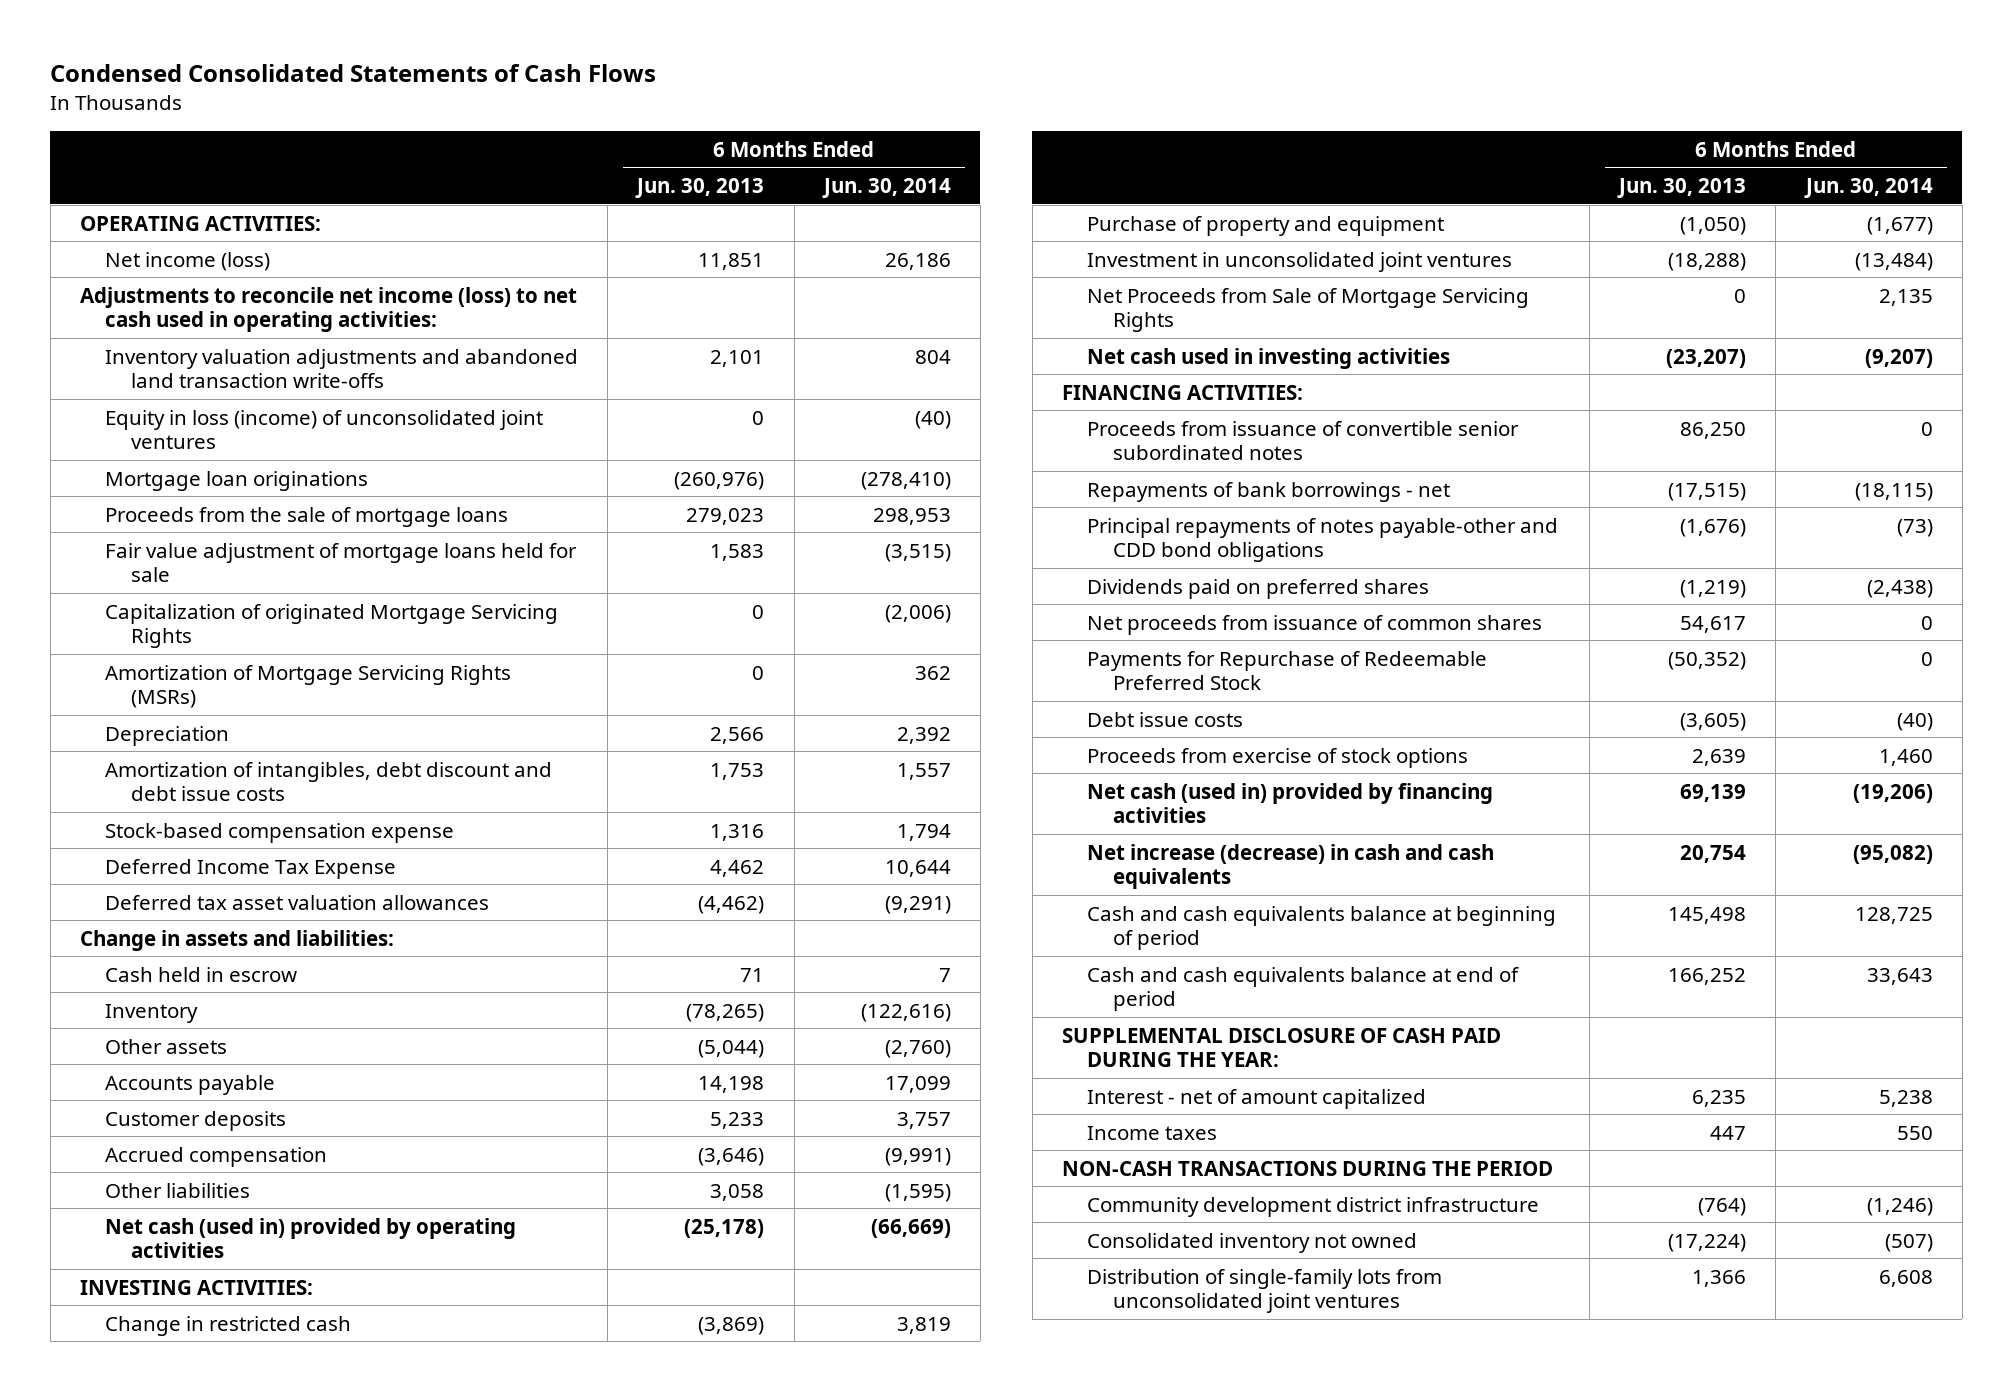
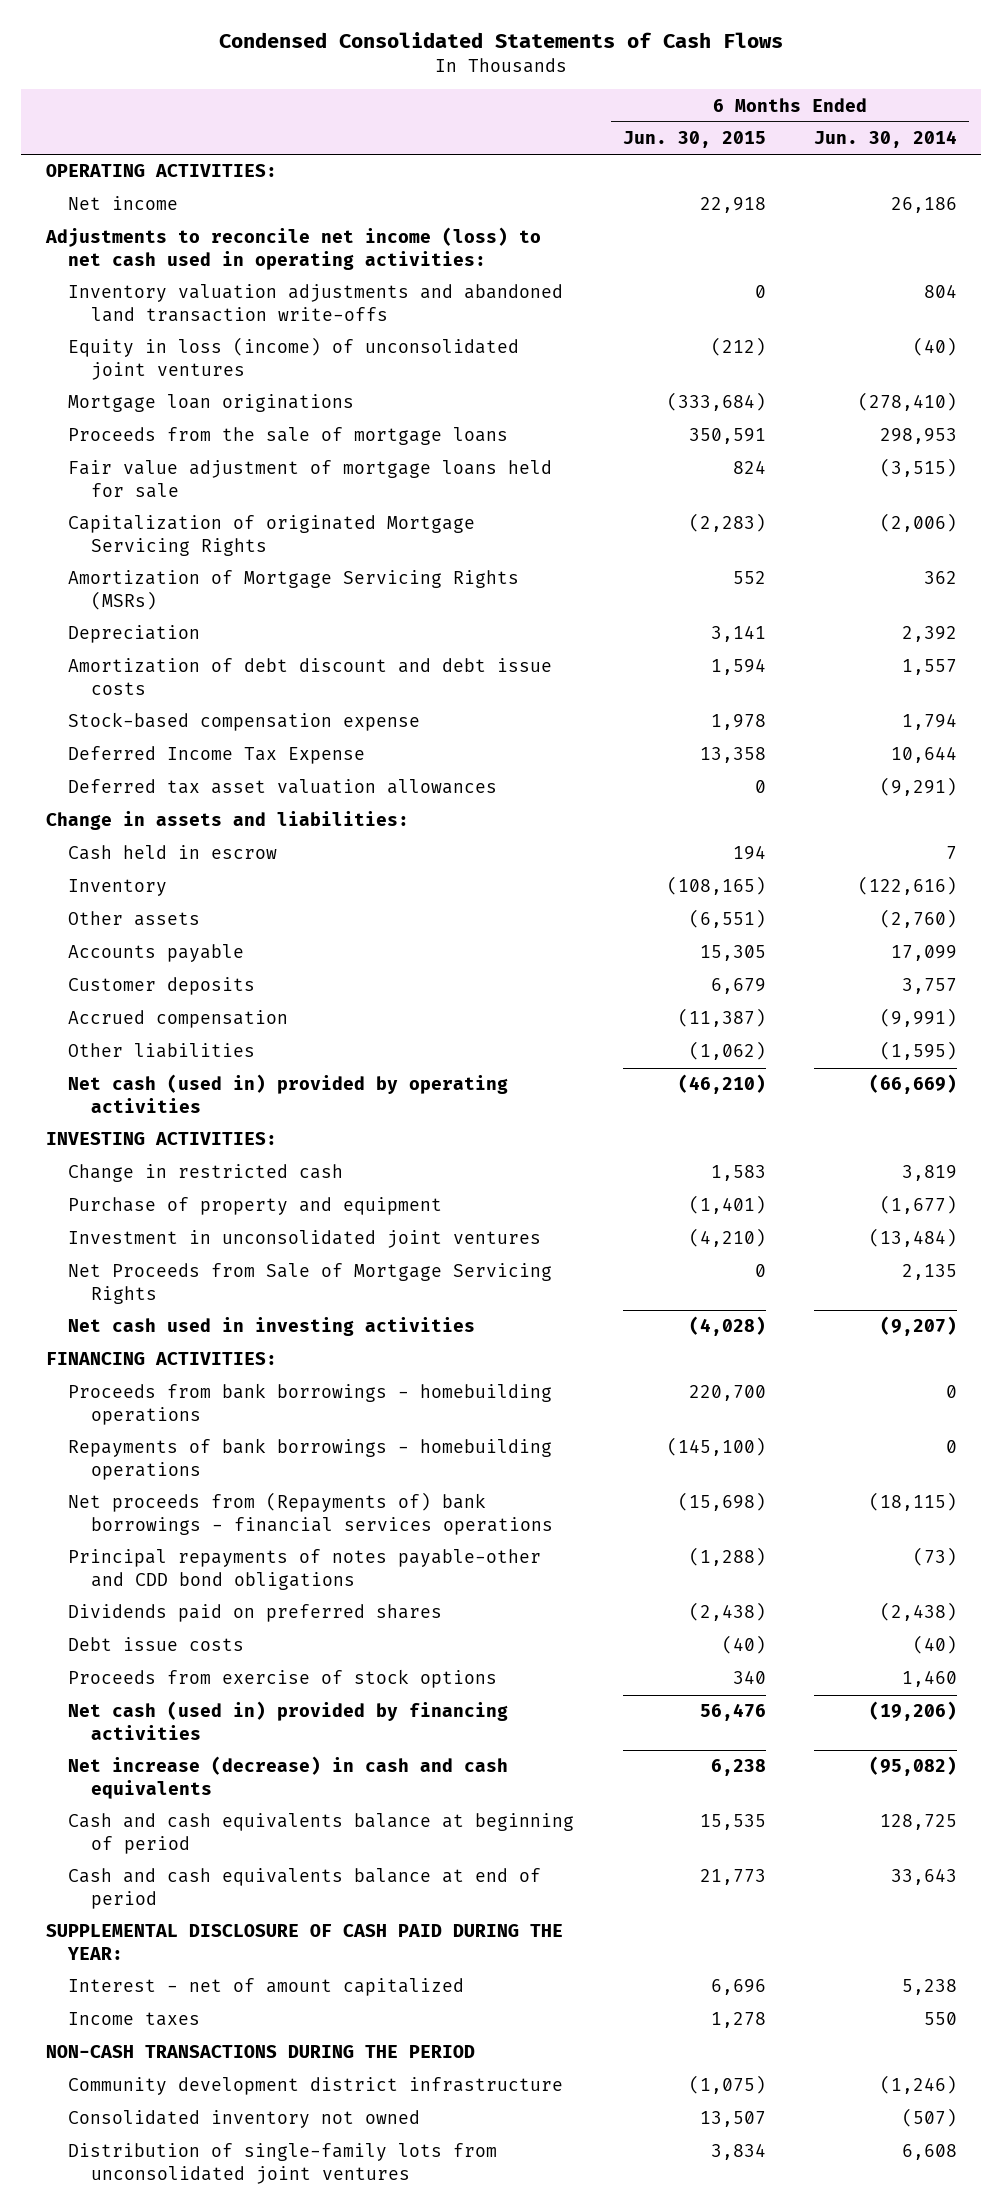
[635,178,765,199] Jun. 30, 2013 -> none
none -> [622,131,766,149] Jun. 30, 2015
[105,251,271,271] Net income (loss) -> [68,196,179,211] Net income
[105,761,553,801] Amortization of intangibles, debt discount and debt issue costs -> [68,658,553,695] Amortization of debt discount and debt issue costs
[1087,420,1520,460] Proceeds from issuance of convertible senior subordinated notes -> none
none -> [68,1383,553,1425] Proceeds from bank borrowings - homebuilding operations
none -> [68,1438,553,1480] Repayments of bank borrowings - homebuilding operations
[1087,481,1451,502] Repayments of bank borrowings - net -> [68,1492,554,1535] Net proceeds from (Repayments of) bank borrowings - financial services operations
[1087,614,1543,635] Net proceeds from issuance of common shares -> none
[1087,650,1488,690] Payments for Repurchase of Redeemable Preferred Stock -> none

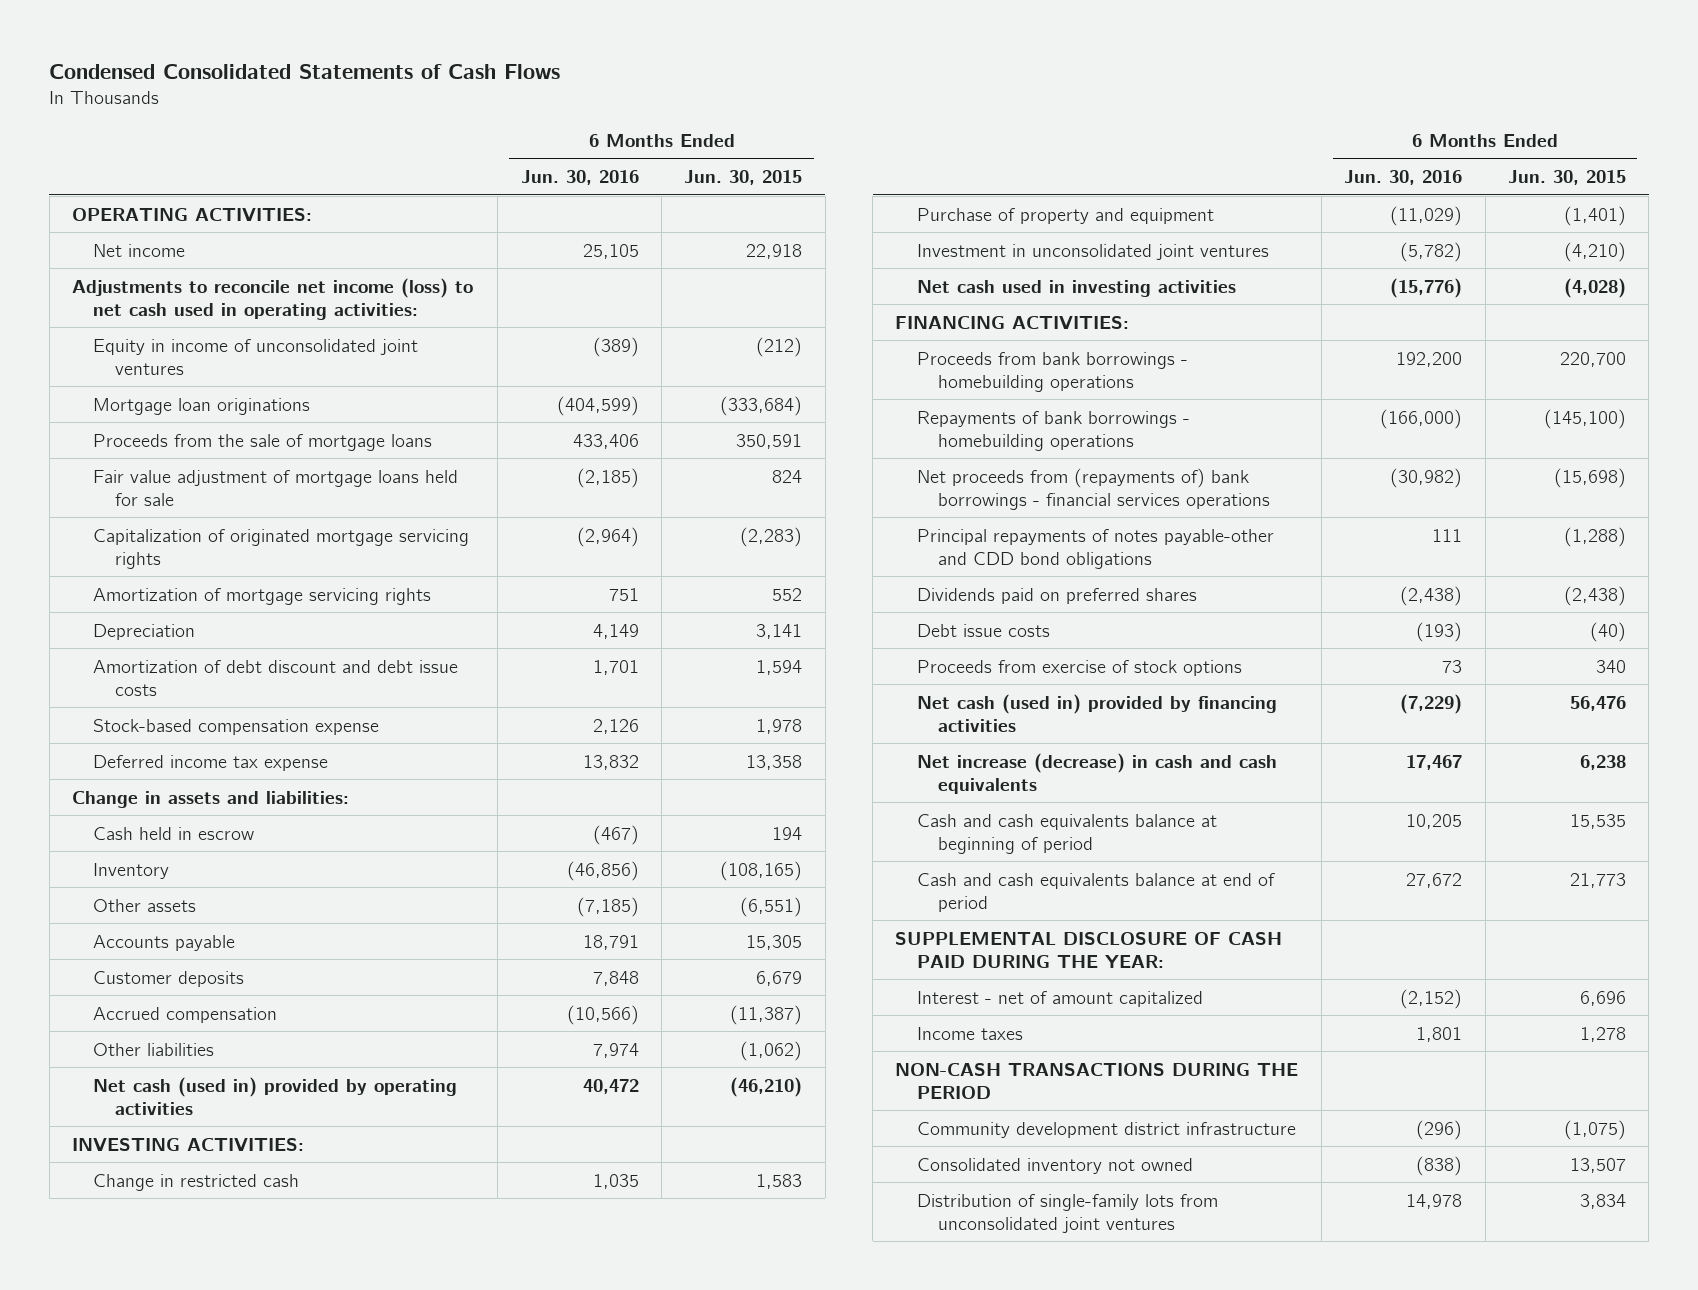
[814,130,958,149] Jun. 30, 2014 -> none
none -> [520,170,639,186] Jun. 30, 2016
[68,284,564,322] Inventory valuation adjustments and abandoned land transaction write-offs -> none
[68,337,520,380] Equity in loss (income) of unconsolidated joint ventures -> [93,338,419,375] Equity in income of unconsolidated joint ventures
[68,515,476,556] Capitalization of originated Mortgage Servicing Rights -> [93,528,470,569] Capitalization of originated mortgage servicing rights
[68,570,520,610] Amortization of Mortgage Servicing Rights (MSRs) -> [93,587,432,605] Amortization of mortgage servicing rights
[68,779,498,795] Deferred tax asset valuation allowances -> none
[68,746,366,765] Deferred Income Tax Expense -> [93,754,329,771] Deferred income tax expense
[68,1263,553,1304] Net Proceeds from Sale of Mortgage Servicing Rights -> none
[68,1492,554,1535] Net proceeds from (Repayments of) bank borrowings - financial services operations -> [916,467,1271,510] Net proceeds from (repayments of) bank borrowings - financial services operations

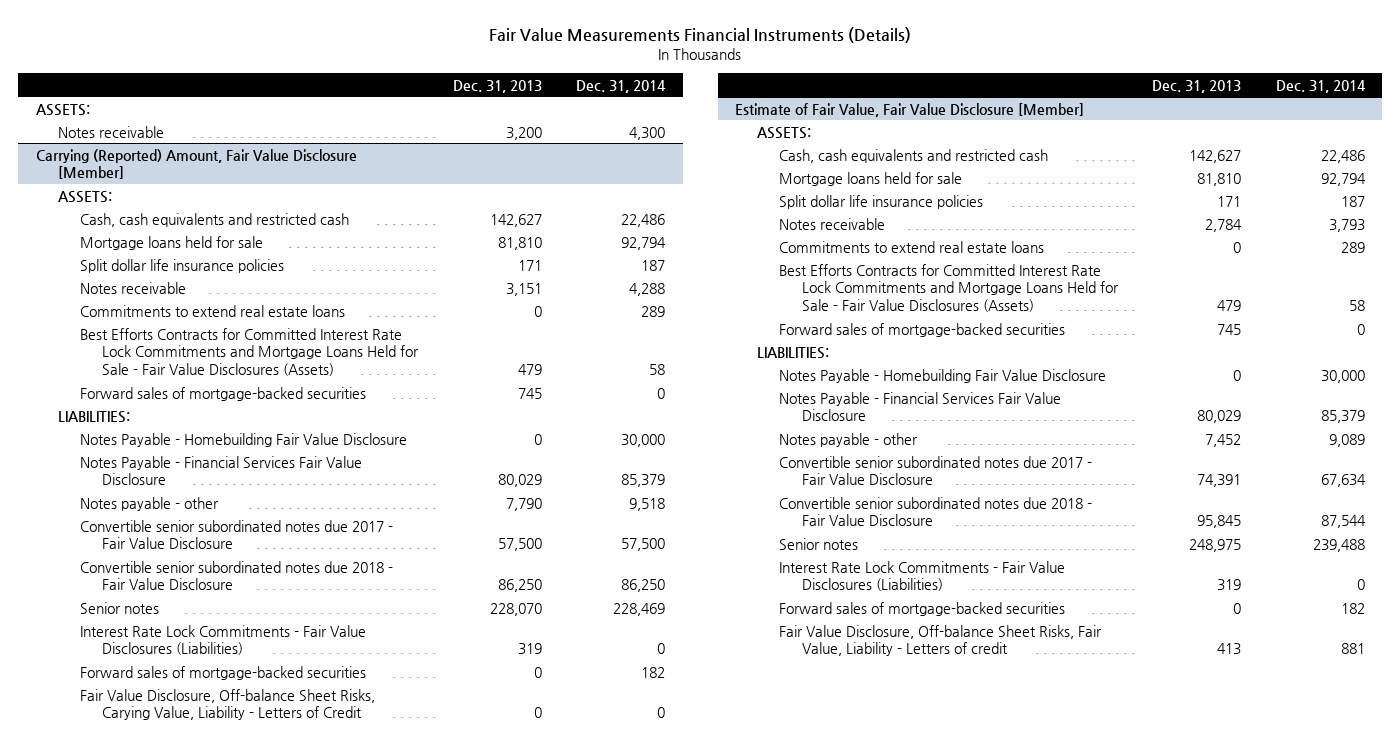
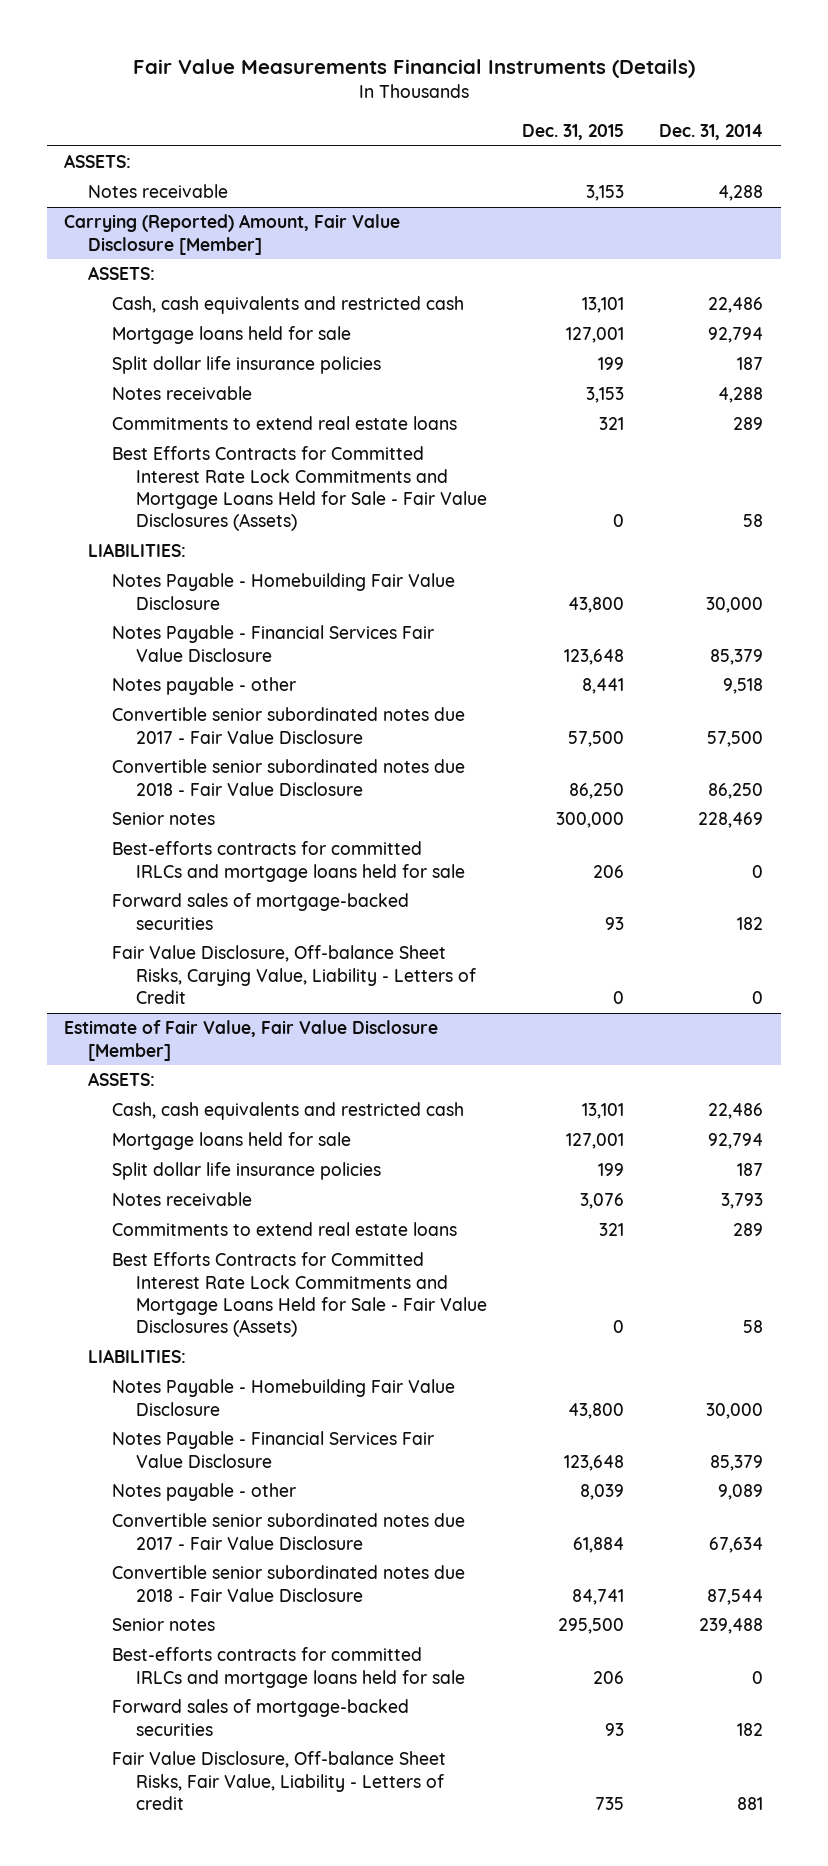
[452,79,542,93] Dec. 31, 2013 -> none
none -> [522,124,625,141] Dec. 31, 2015
[629,126,666,140] 4,300 -> [718,185,764,202] 4,288
[80,386,367,401] Forward sales of mortgage-backed securities -> none
[80,624,367,656] Interest Rate Lock Commitments - Fair Value Disclosures (Liabilities) -> none
none -> [112,841,466,882] Best-efforts contracts for committed IRLCs and mortgage loans held for sale
[779,322,1066,337] Forward sales of mortgage-backed securities -> none
[779,560,1066,592] Interest Rate Lock Commitments - Fair Value Disclosures (Liabilities) -> none
none -> [112,1647,466,1688] Best-efforts contracts for committed IRLCs and mortgage loans held for sale

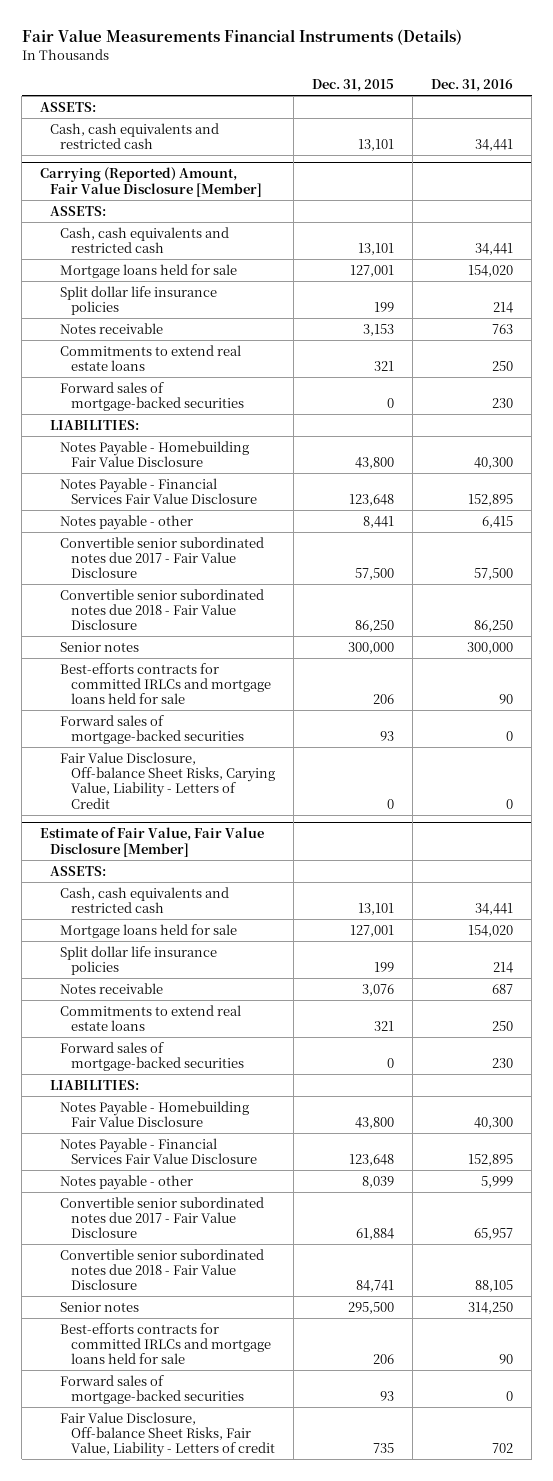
[659,124,764,141] Dec. 31, 2014 -> none
none -> [430,79,513,93] Dec. 31, 2016
[88,184,229,199] Notes receivable -> none
none -> [50,122,220,149] Cash, cash equivalents and restricted cash
[112,446,488,532] Best Efforts Contracts for Committed Interest Rate Lock Commitments and Mortgage Loans Held for Sale - Fair Value Disclosures (Assets) -> none
none -> [60,381,244,411] Forward sales of mortgage-backed securities
[112,1252,488,1338] Best Efforts Contracts for Committed Interest Rate Lock Commitments and Mortgage Loans Held for Sale - Fair Value Disclosures (Assets) -> none
none -> [60,1041,244,1071] Forward sales of mortgage-backed securities

